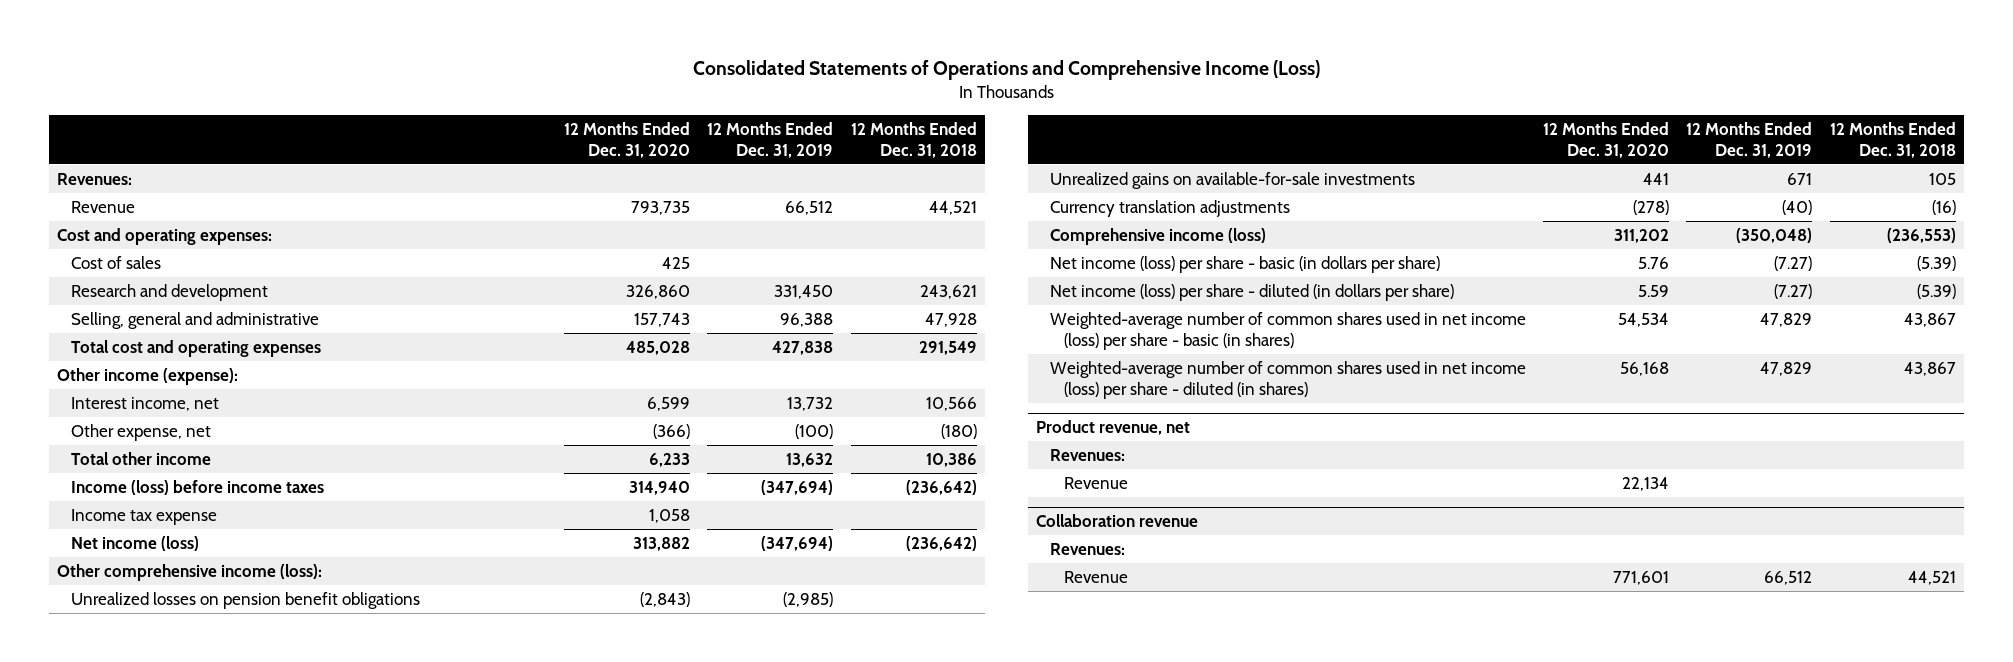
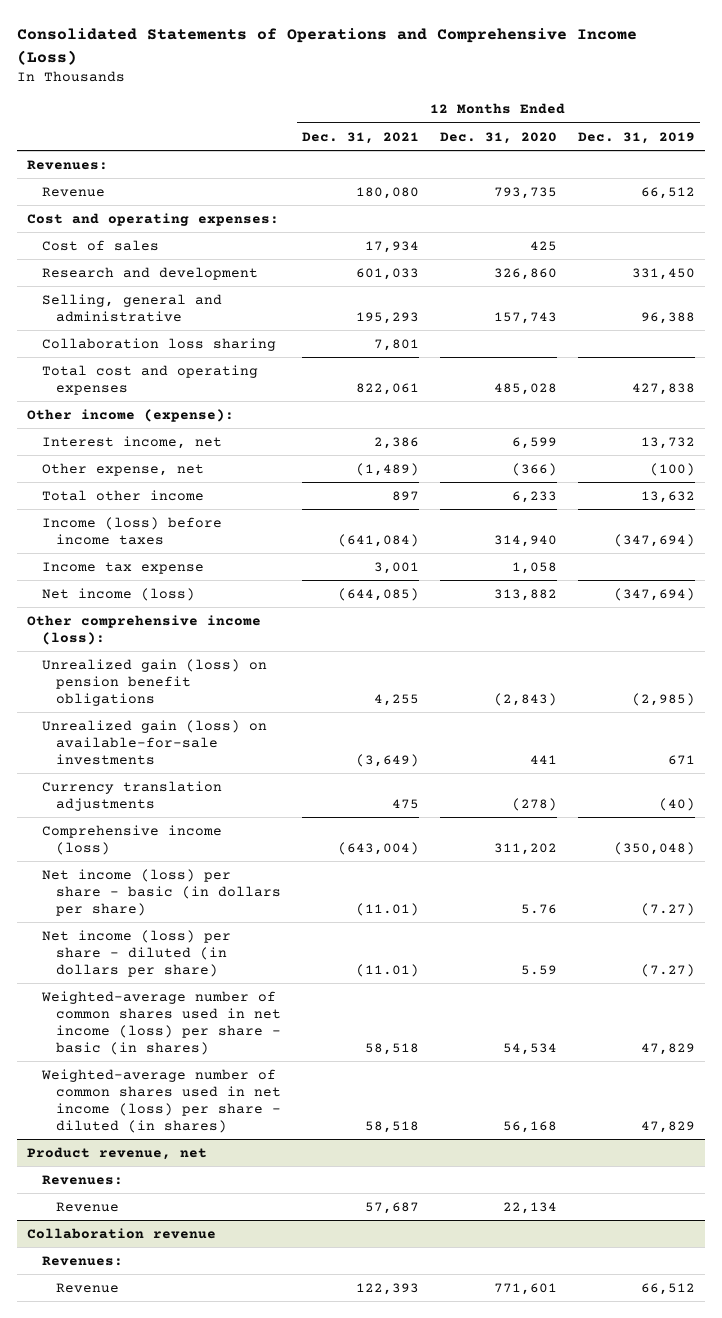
[850,121,977,158] 12 Months Ended Dec. 31, 2018 -> none
none -> [301,131,419,144] Dec. 31, 2021
none -> [41,337,276,351] Collaboration loss sharing
[71,591,421,609] Unrealized losses on pension benefit obligations -> [41,658,267,706] Unrealized gain (loss) on pension benefit obligations
[1050,171,1416,189] Unrealized gains on available-for-sale investments -> [41,719,267,765] Unrealized gain (loss) on available-for-sale investments

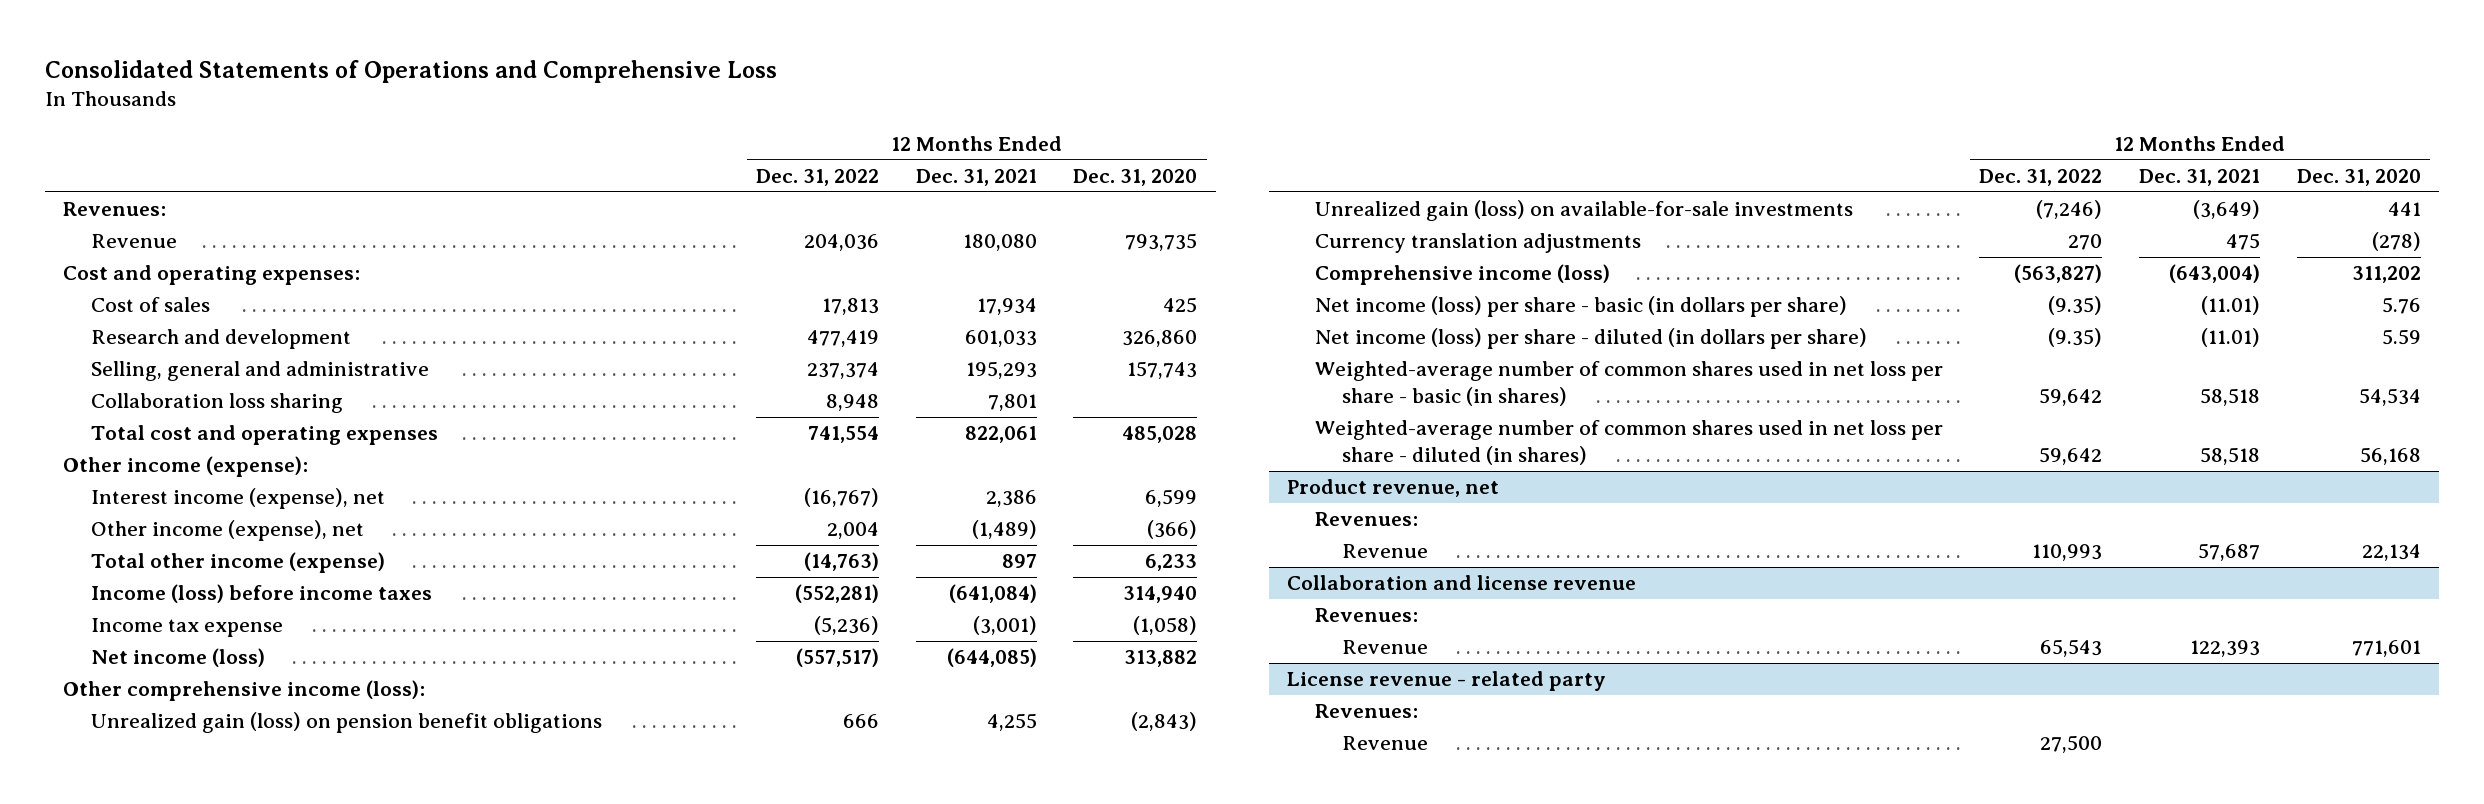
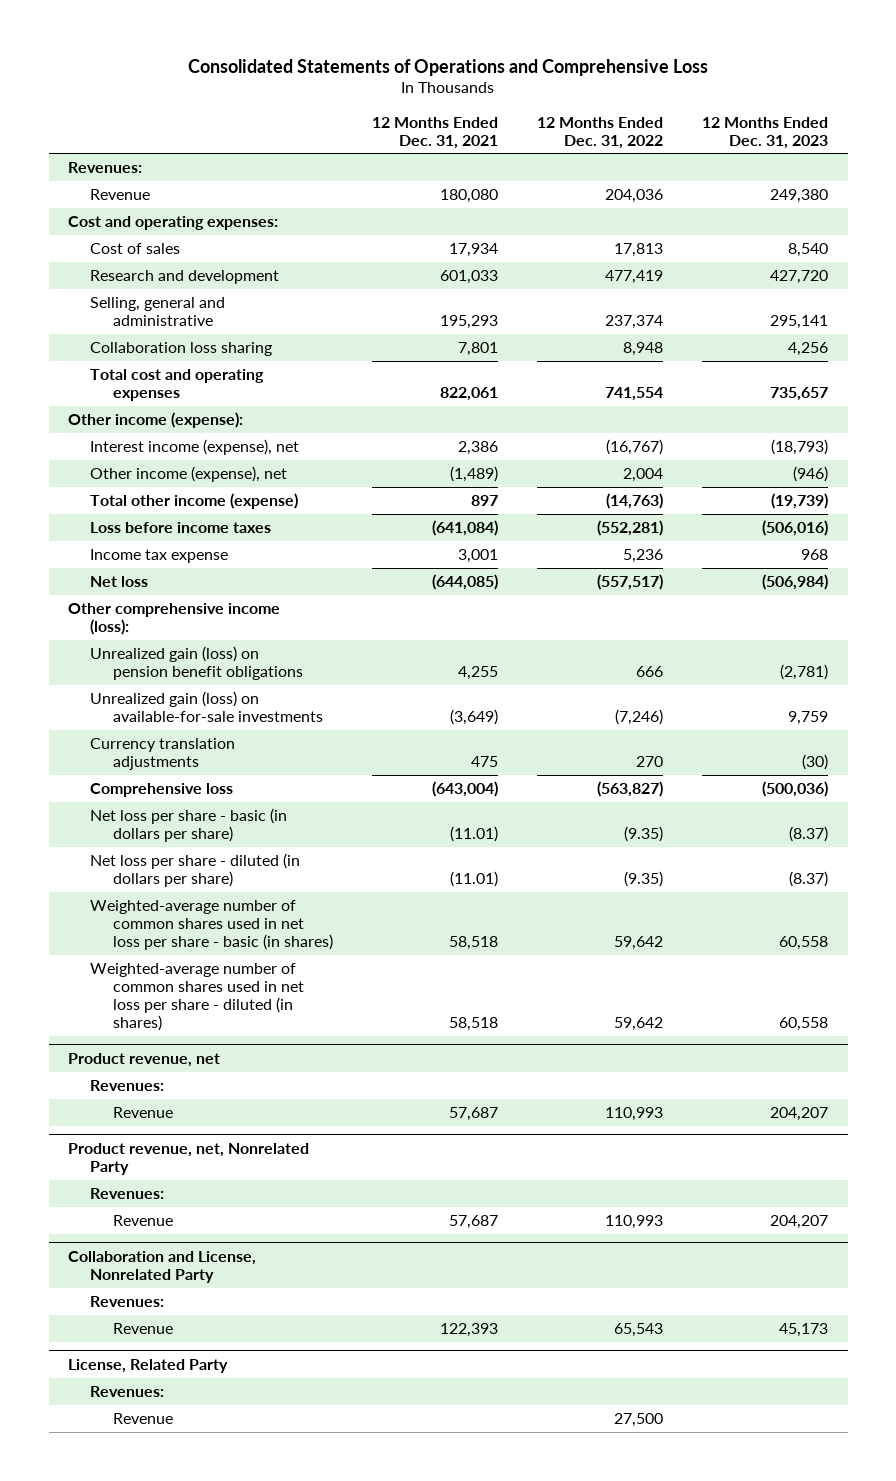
[1073,169,1198,187] Dec. 31, 2020 -> none
none -> [702,116,829,149] 12 Months Ended Dec. 31, 2023
[91,584,433,604] Income (loss) before income taxes -> [90,521,272,533] Loss before income taxes
[813,616,879,636] (5,236) -> [623,548,664,563] 5,236
[972,616,1037,636] (3,001) -> [457,548,498,563] 3,001
[91,648,266,668] Net income (loss) -> [90,575,149,587] Net loss
[1314,264,1610,286] Comprehensive income (loss) -> [90,782,234,797] Comprehensive loss
[1314,296,1847,318] Net income (loss) per share - basic (in dollars per share) -> [90,807,288,842] Net loss per share - basic (in dollars per share)
[1314,328,1867,350] Net income (loss) per share - diluted (in dollars per share) -> [90,852,301,887] Net loss per share - diluted (in dollars per share)
[1286,575,1636,591] Collaboration and license revenue -> none
none -> [68,1142,310,1175] Product revenue, net, Nonrelated Party
none -> [112,1214,173,1226] Revenue
none -> [68,1250,257,1283] Collaboration and License, Nonrelated Party
none -> [90,1295,165,1307] Revenues:
[1286,671,1606,692] License revenue - related party -> [68,1358,229,1373] License, Related Party

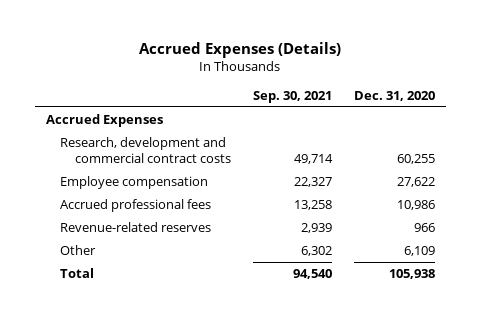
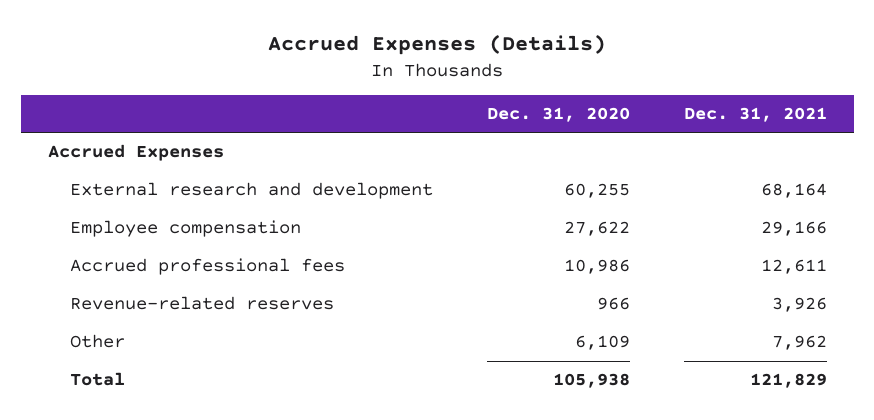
[252,90,332,103] Sep. 30, 2021 -> none
none -> [683,107,827,123] Dec. 31, 2021
[60,136,231,163] Research, development and commercial contract costs -> [69,182,433,200] External research and development

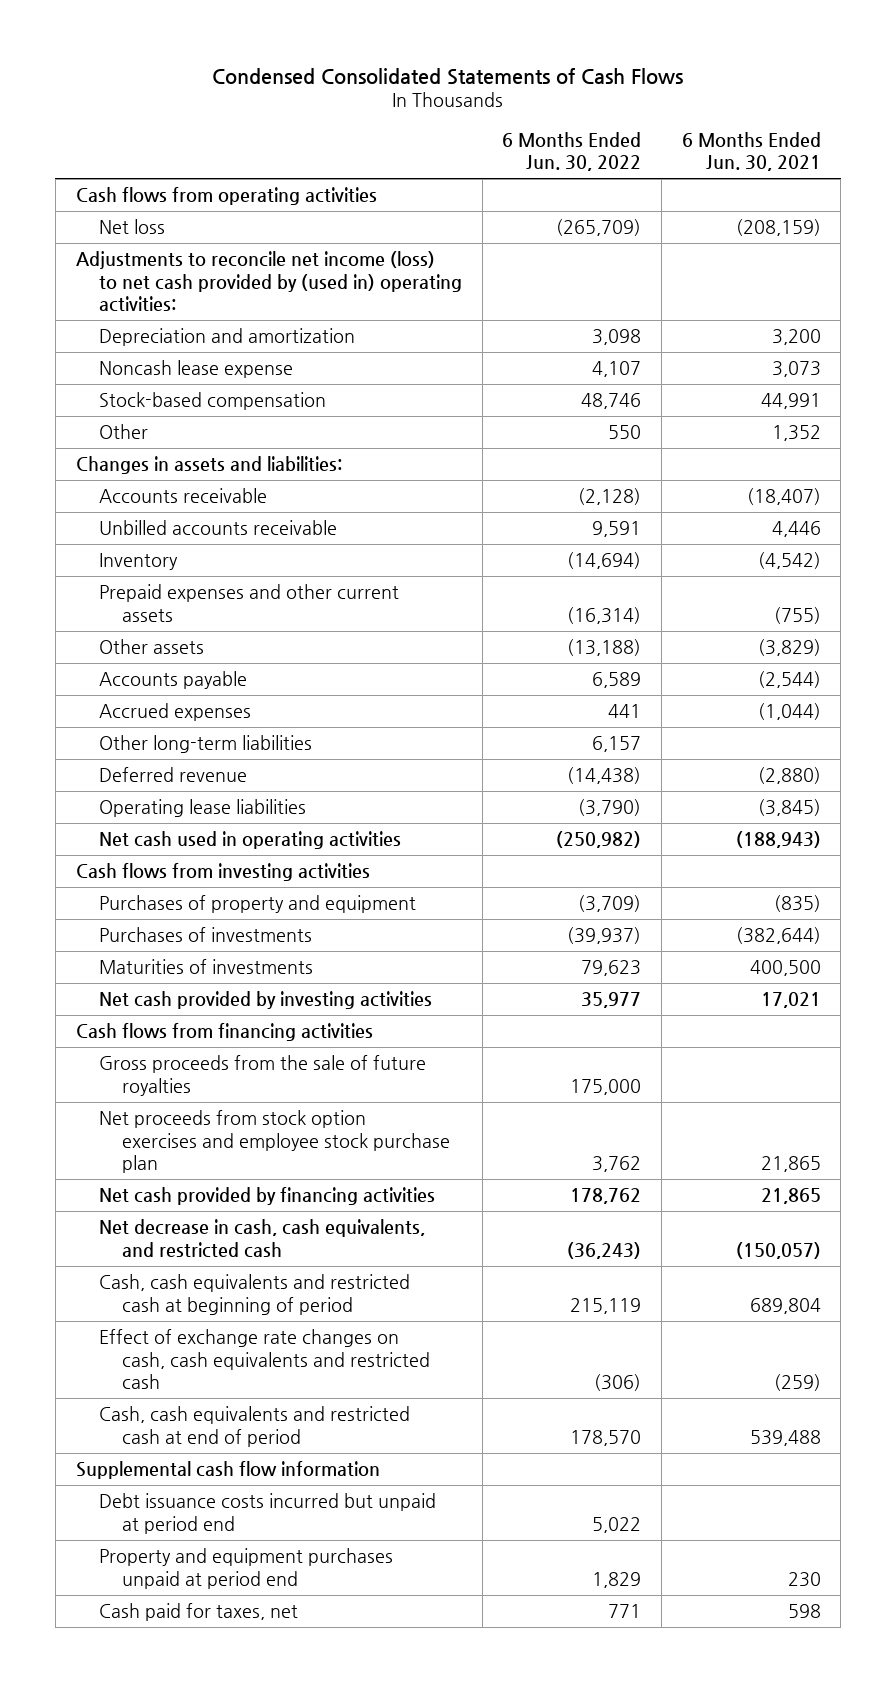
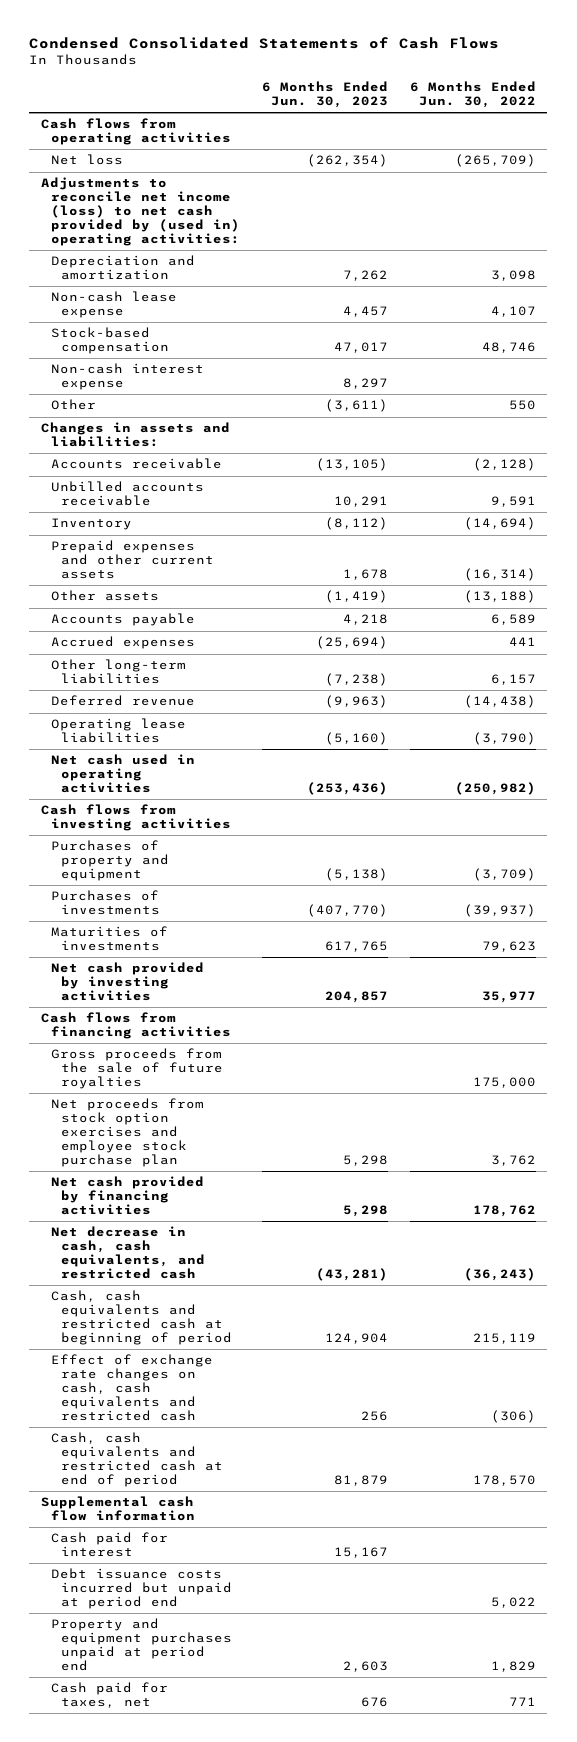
[681,131,821,172] 6 Months Ended Jun. 30, 2021 -> none
none -> [262,81,389,109] 6 Months Ended Jun. 30, 2023
[99,360,294,379] Noncash lease expense -> [50,291,177,319] Non-cash lease expense
none -> [50,363,204,391] Non-cash interest expense
none -> [50,1532,168,1558] Cash paid for interest

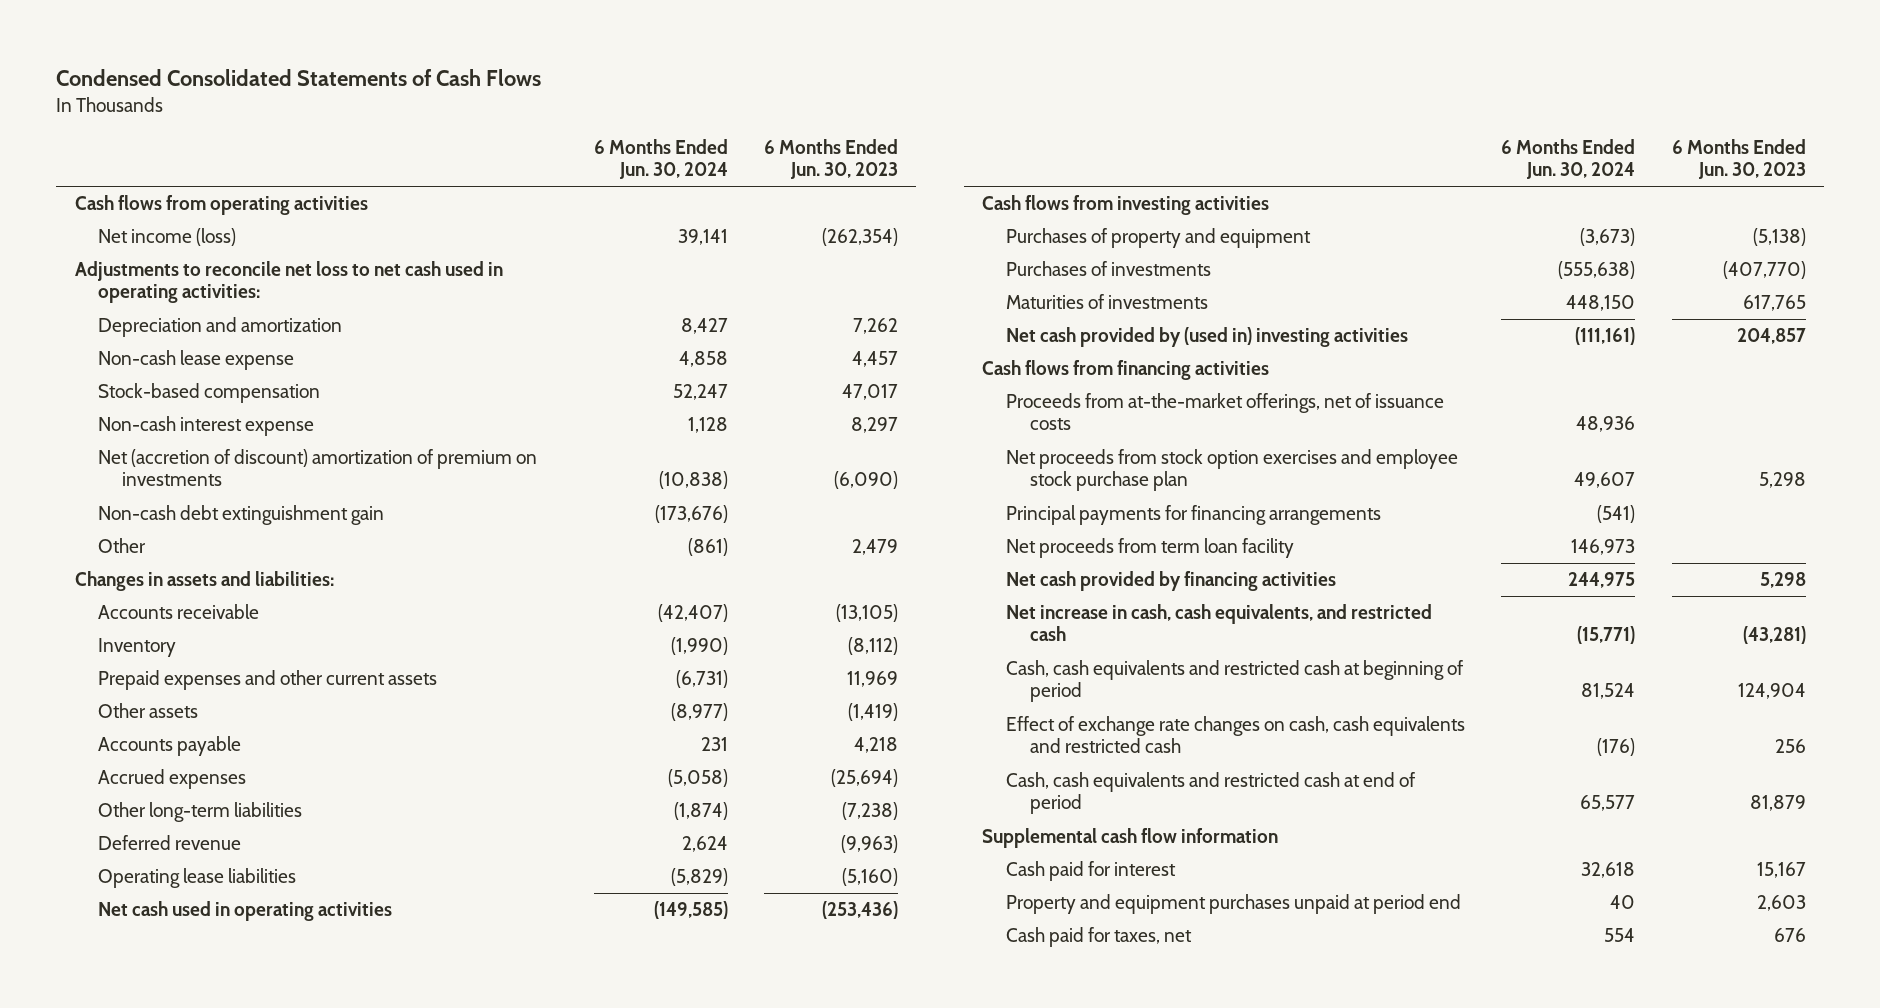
[410,81,537,109] 6 Months Ended Jun. 30, 2022 -> none
none -> [593,139,728,180] 6 Months Ended Jun. 30, 2024
[50,154,123,166] Net loss -> [98,228,237,247] Net income (loss)
[40,177,240,246] Adjustments to reconcile net income (loss) to net cash provided by (used in) operating activities: -> [74,261,503,304] Adjustments to reconcile net loss to net cash used in operating activities:
none -> [98,449,538,487] Net (accretion of discount) amortization of premium on investments
none -> [98,505,385,526] Non-cash debt extinguishment gain
[325,399,389,413] (3,611) -> [852,539,899,556] 2,479
[50,481,204,507] Unbilled accounts receivable -> none
[343,569,389,581] 1,678 -> [847,671,899,688] 11,969
[50,962,204,1002] Net cash provided by investing activities -> [1006,327,1409,348] Net cash provided by (used in) investing activities
[50,1048,224,1090] Gross proceeds from the sale of future royalties -> none
none -> [1006,393,1445,431] Proceeds from at-the-market offerings, net of issuance costs
none -> [1006,505,1382,526] Principal payments for financing arrangements
none -> [1006,538,1295,559] Net proceeds from term loan facility
[50,1226,206,1279] Net decrease in cash, cash equivalents, and restricted cash -> [1006,604,1433,642] Net increase in cash, cash equivalents, and restricted cash
[50,1568,233,1610] Debt issuance costs incurred but unpaid at period end -> none

